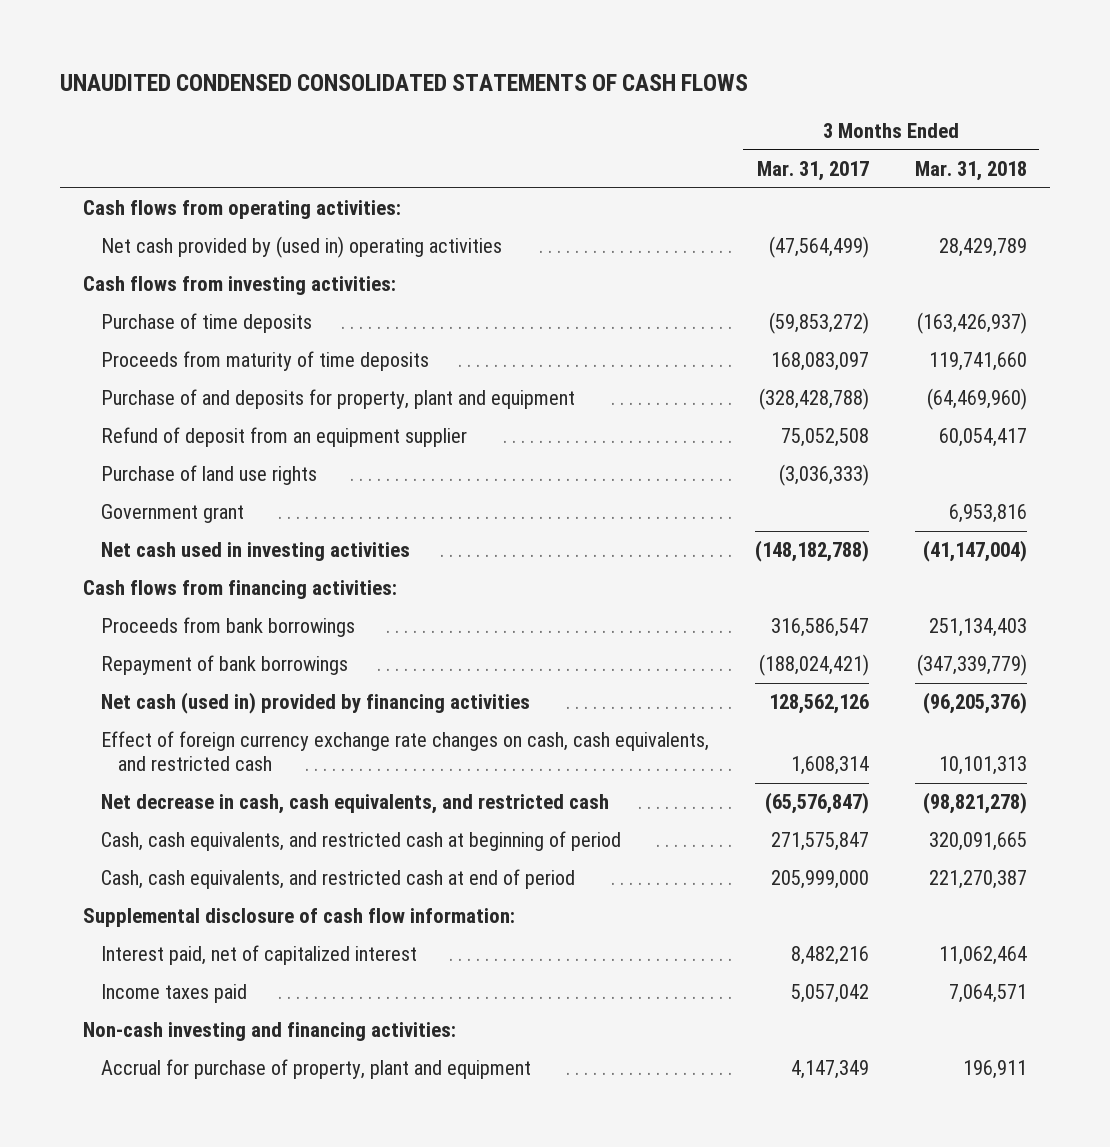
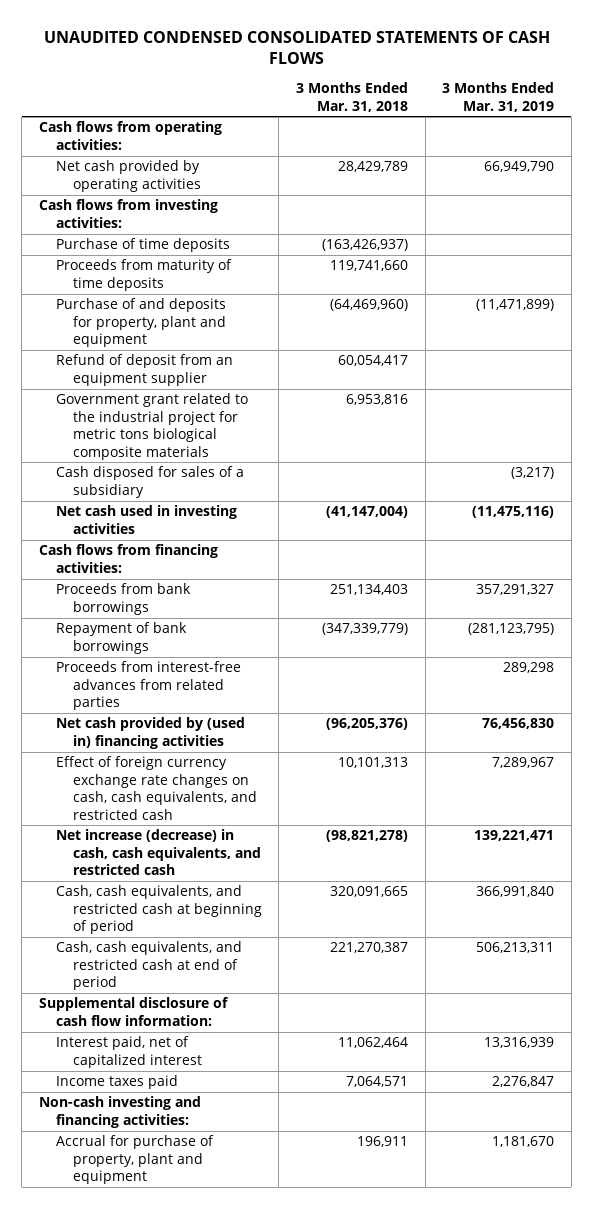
[757,160,870,181] Mar. 31, 2017 -> none
none -> [442,82,555,112] 3 Months Ended Mar. 31, 2019
[100,236,502,259] Net cash provided by (used in) operating activities -> [55,160,201,192] Net cash provided by operating activities
[100,465,317,486] Purchase of land use rights -> none
[100,504,244,524] Government grant -> [55,393,248,460] Government grant related to the industrial project for metric tons biological composite materials
none -> [55,466,244,498] Cash disposed for sales of a subsidiary
none -> [55,661,241,711] Proceeds from interest-free advances from related parties
[100,692,530,715] Net cash (used in) provided by financing activities -> [55,717,245,749] Net cash provided by (used in) financing activities
[100,794,609,815] Net decrease in cash, cash equivalents, and restricted cash -> [55,829,261,876] Net increase (decrease) in cash, cash equivalents, and restricted cash

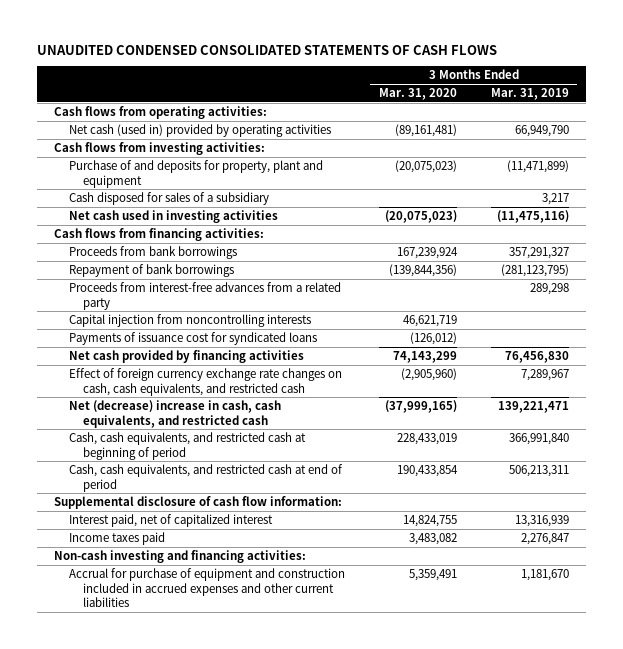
[295,82,408,112] 3 Months Ended Mar. 31, 2018 -> none
none -> [378,88,457,101] Mar. 31, 2020
[55,160,201,192] Net cash provided by operating activities -> [68,124,331,138] Net cash (used in) provided by operating activities
[55,238,230,253] Purchase of time deposits -> none
[55,259,232,291] Proceeds from maturity of time deposits -> none
[55,354,233,386] Refund of deposit from an equipment supplier -> none
[55,393,248,460] Government grant related to the industrial project for metric tons biological composite materials -> none
[511,467,555,480] (3,217) -> [541,193,569,206] 3,217
[55,661,241,711] Proceeds from interest-free advances from related parties -> [68,282,341,310] Proceeds from interest-free advances from a related party
none -> [68,314,311,328] Capital injection from noncontrolling interests
none -> [68,332,317,346] Payments of issuance cost for syndicated loans
[55,717,245,749] Net cash provided by (used in) financing activities -> [68,350,304,364] Net cash provided by financing activities
[55,829,261,876] Net increase (decrease) in cash, cash equivalents, and restricted cash -> [68,400,281,428] Net (decrease) increase in cash, cash equivalents, and restricted cash
[55,1135,214,1185] Accrual for purchase of property, plant and equipment -> [68,568,345,608] Accrual for purchase of equipment and construction included in accrued expenses and other current liabilities

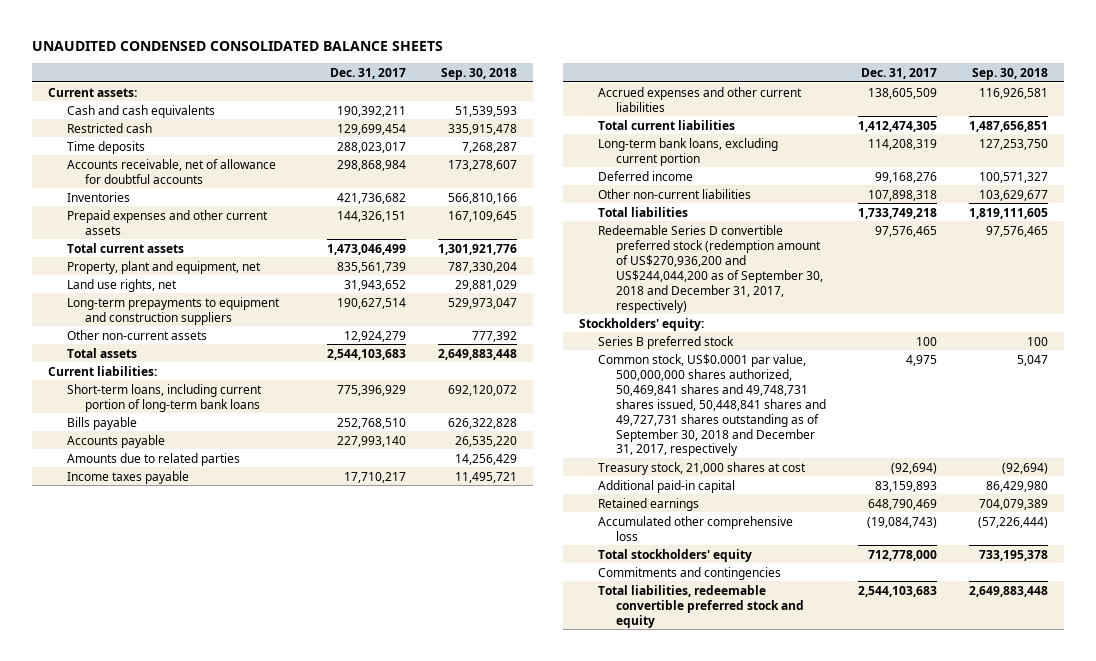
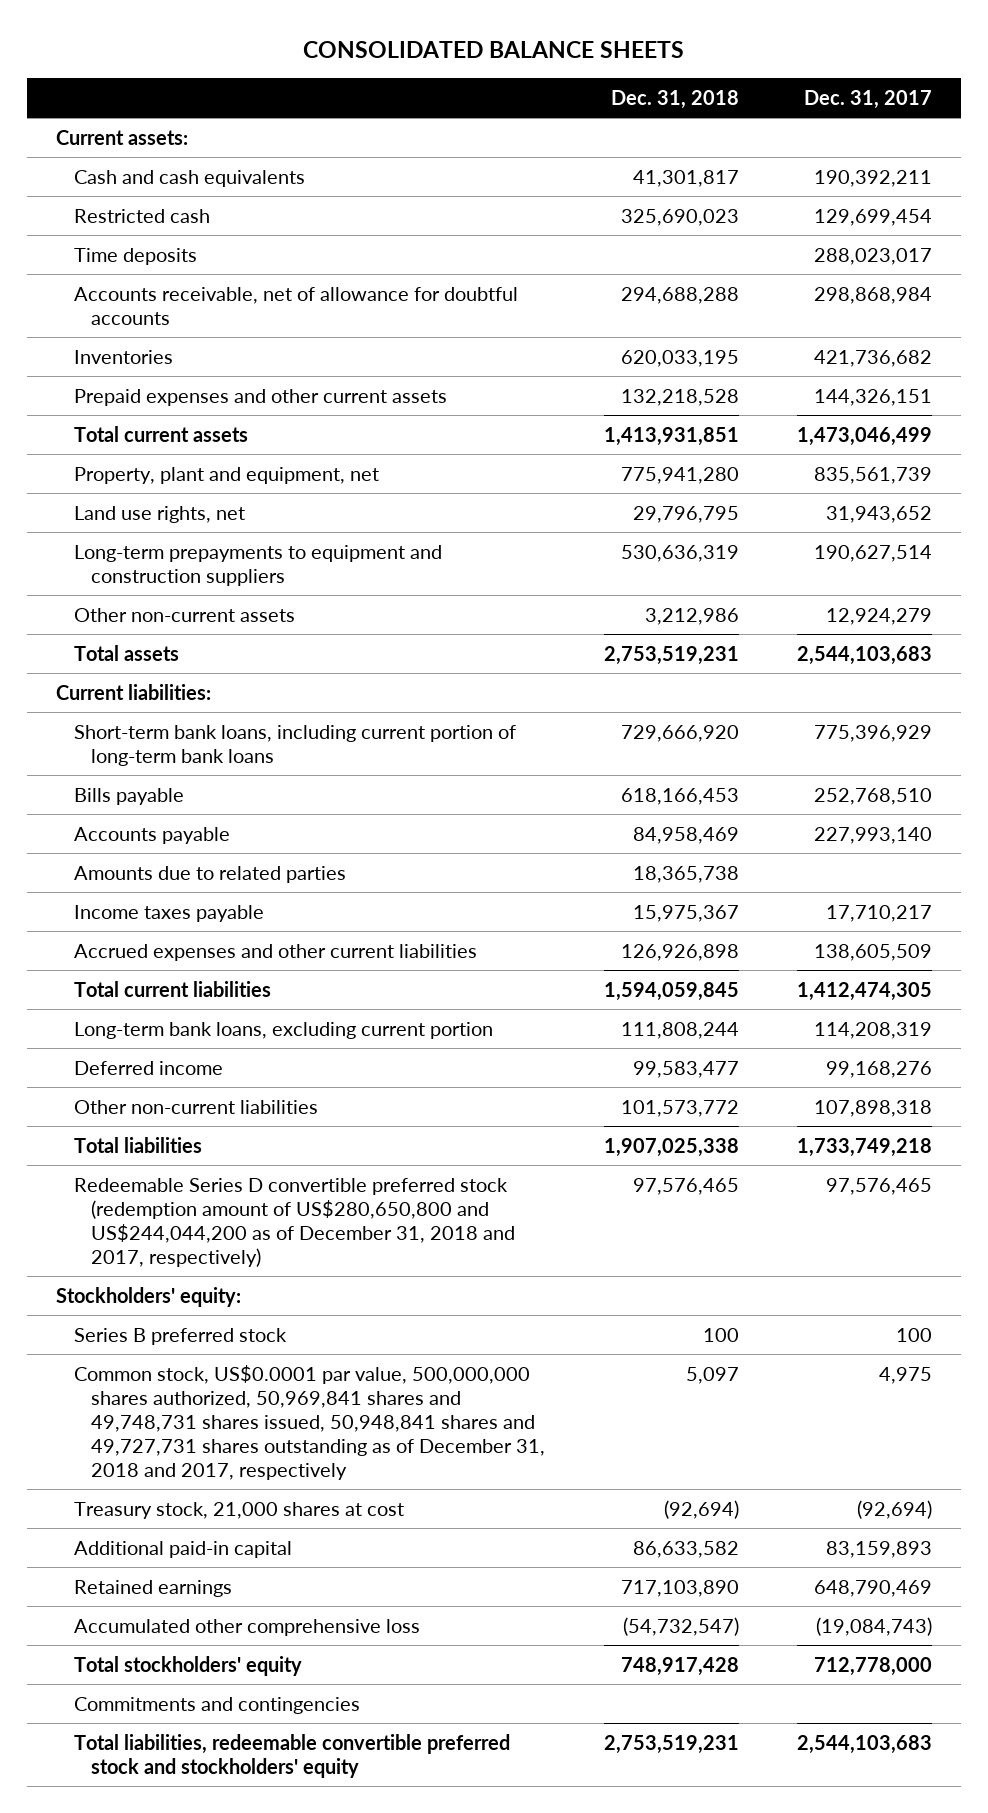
[32,41,444,52] UNAUDITED CONDENSED CONSOLIDATED BALANCE SHEETS -> [302,41,684,59] CONSOLIDATED BALANCE SHEETS
[441,67,518,80] Sep. 30, 2018 -> none
none -> [610,89,739,109] Dec. 31, 2018
[66,383,262,412] Short-term loans, including current portion of long-term bank loans -> [73,724,516,766] Short-term bank loans, including current portion of long-term bank loans
[597,224,824,313] Redeemable Series D convertible preferred stock (redemption amount of US$270,936,200 and US$244,044,200 as of September 30, 2018 and December 31, 2017, respectively) -> [73,1177,516,1267] Redeemable Series D convertible preferred stock (redemption amount of US$280,650,800 and US$244,044,200 as of December 31, 2018 and 2017, respectively)
[597,353,827,457] Common stock, US$0.0001 par value, 500,000,000 shares authorized, 50,469,841 shares and 49,748,731 shares issued, 50,448,841 shares and 49,727,731 shares outstanding as of September 30, 2018 and December 31, 2017, respectively -> [73,1364,546,1480] Common stock, US$0.0001 par value, 500,000,000 shares authorized, 50,969,841 shares and 49,748,731 shares issued, 50,948,841 shares and 49,727,731 shares outstanding as of December 31, 2018 and 2017, respectively
[597,584,805,628] Total liabilities, redeemable convertible preferred stock and equity -> [73,1733,510,1778] Total liabilities, redeemable convertible preferred stock and stockholders' equity

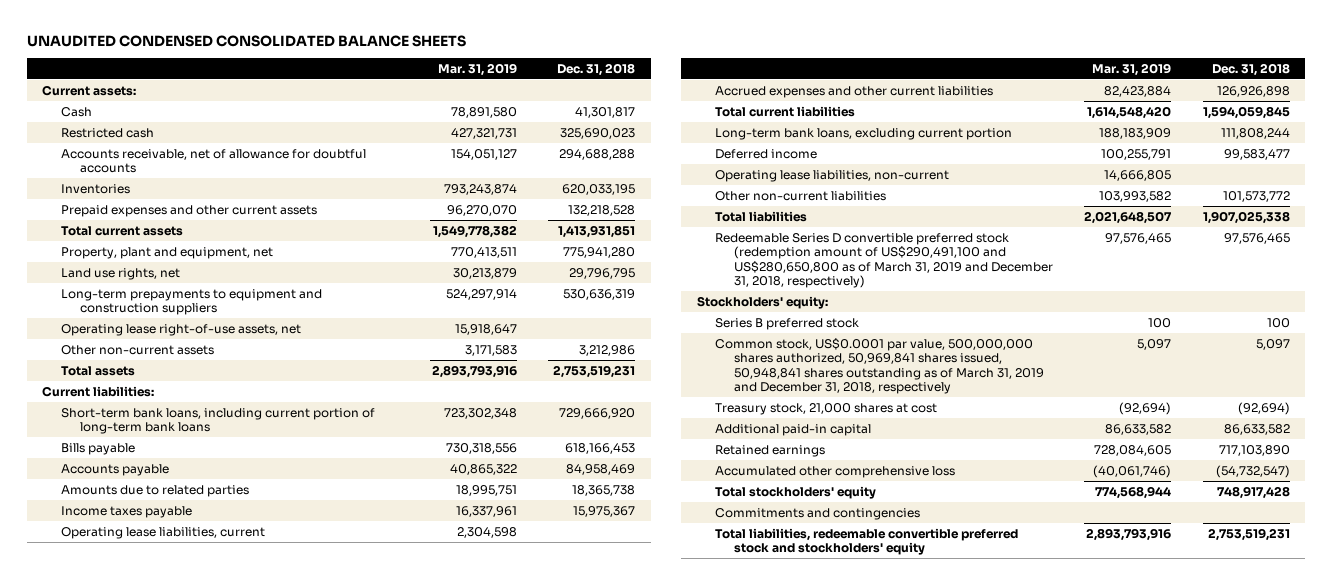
[302,41,684,59] CONSOLIDATED BALANCE SHEETS -> [26,34,466,47] UNAUDITED CONDENSED CONSOLIDATED BALANCE SHEETS
[803,89,932,109] Dec. 31, 2017 -> none
none -> [437,62,517,76] Mar. 31, 2019
[73,169,305,187] Cash and cash equivalents -> [60,106,92,117] Cash
[73,247,197,265] Time deposits -> none
none -> [60,323,301,336] Operating lease right-of-use assets, net
none -> [60,526,265,539] Operating lease liabilities, current
none -> [715,169,950,182] Operating lease liabilities, non-current
[73,1177,516,1267] Redeemable Series D convertible preferred stock (redemption amount of US$280,650,800 and US$244,044,200 as of December 31, 2018 and 2017, respectively) -> [715,232,1054,289] Redeemable Series D convertible preferred stock (redemption amount of US$290,491,100 and US$280,650,800 as of March 31, 2019 and December 31, 2018, respectively)
[73,1364,546,1480] Common stock, US$0.0001 par value, 500,000,000 shares authorized, 50,969,841 shares and 49,748,731 shares issued, 50,948,841 shares and 49,727,731 shares outstanding as of December 31, 2018 and 2017, respectively -> [715,337,1045,395] Common stock, US$0.0001 par value, 500,000,000 shares authorized, 50,969,841 shares issued, 50,948,841 shares outstanding as of March 31, 2019 and December 31, 2018, respectively

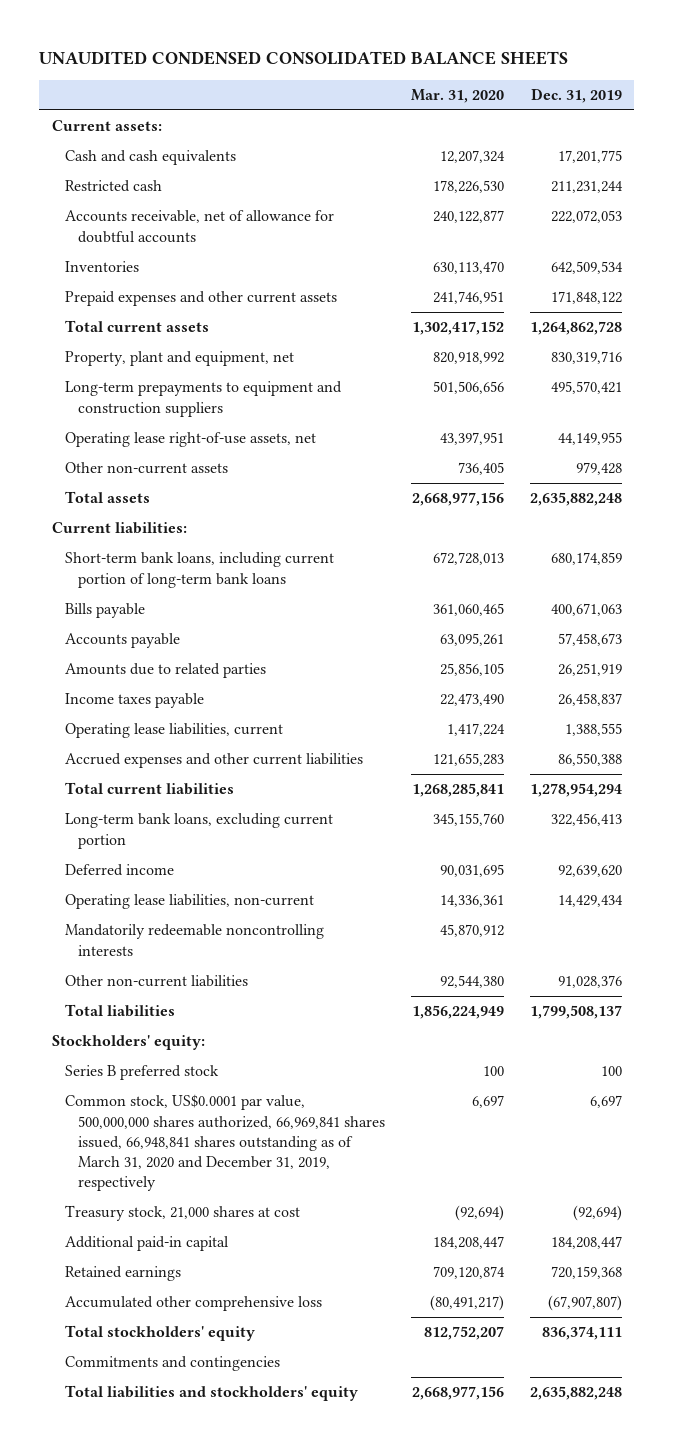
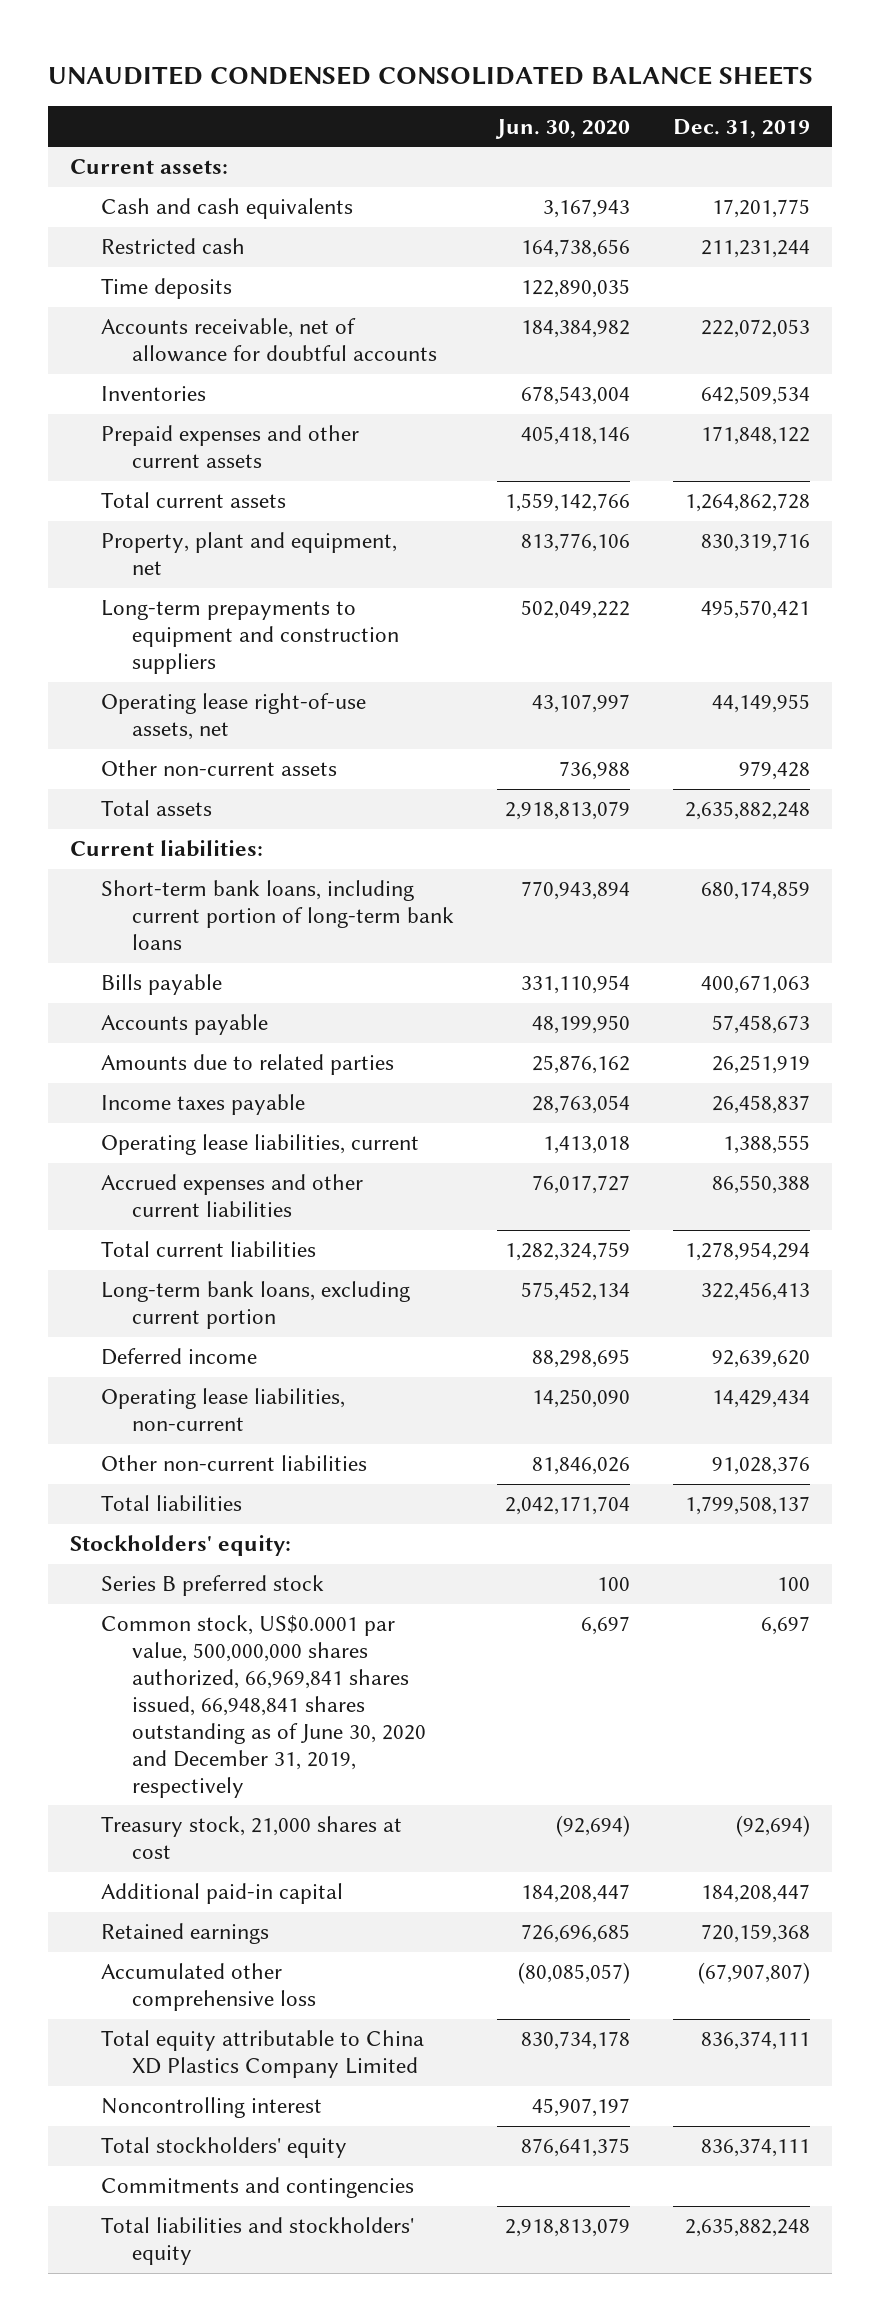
[410,88,504,103] Mar. 31, 2020 -> none
none -> [495,118,631,139] Jun. 30, 2020
none -> [100,278,232,300] Time deposits
[65,924,325,956] Mandatorily redeemable noncontrolling interests -> none
[65,1094,386,1192] Common stock, US$0.0001 par value, 500,000,000 shares authorized, 66,969,841 shares issued, 66,948,841 shares outstanding as of March 31, 2020 and December 31, 2019, respectively -> [100,1615,426,1798] Common stock, US$0.0001 par value, 500,000,000 shares authorized, 66,969,841 shares issued, 66,948,841 shares outstanding as of June 30, 2020 and December 31, 2019, respectively
none -> [100,2030,424,2079] Total equity attributable to China XD Plastics Company Limited
none -> [100,2097,322,2119] Noncontrolling interest

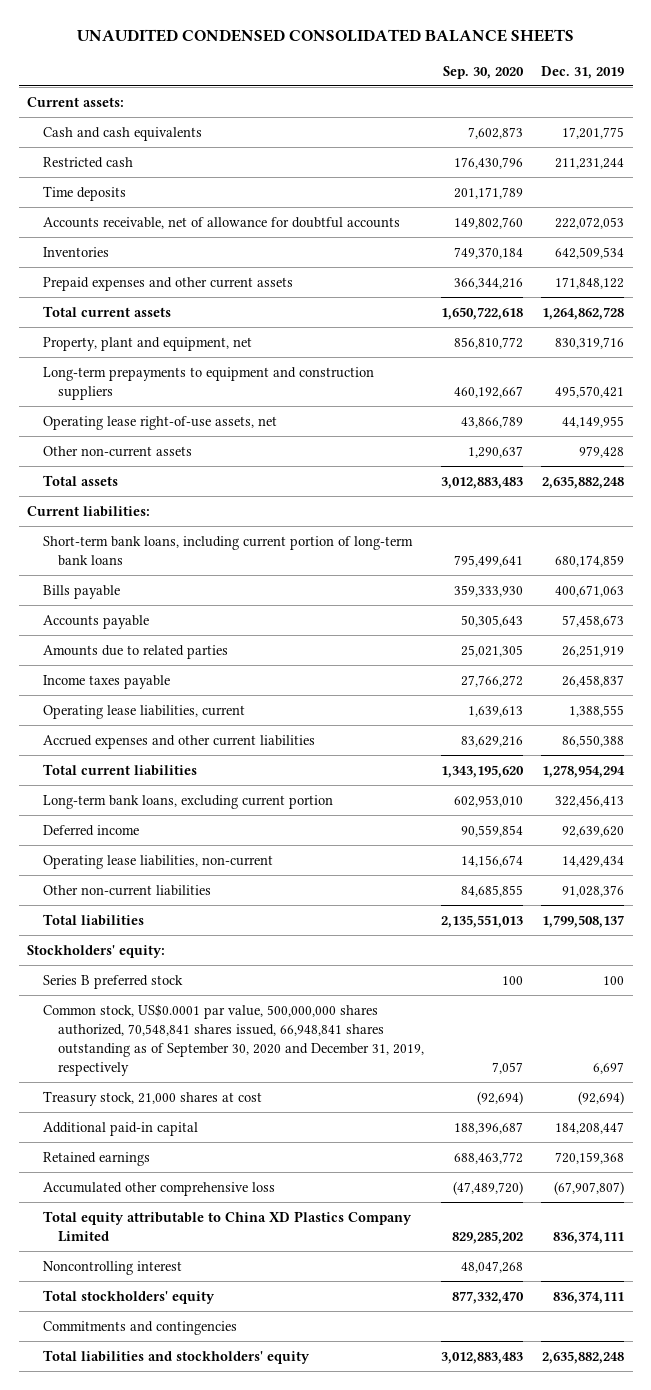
[495,118,631,139] Jun. 30, 2020 -> none
none -> [443,65,525,79] Sep. 30, 2020
[100,1615,426,1798] Common stock, US$0.0001 par value, 500,000,000 shares authorized, 66,969,841 shares issued, 66,948,841 shares outstanding as of June 30, 2020 and December 31, 2019, respectively -> [42,1003,424,1076] Common stock, US$0.0001 par value, 500,000,000 shares authorized, 70,548,841 shares issued, 66,948,841 shares outstanding as of September 30, 2020 and December 31, 2019, respectively

